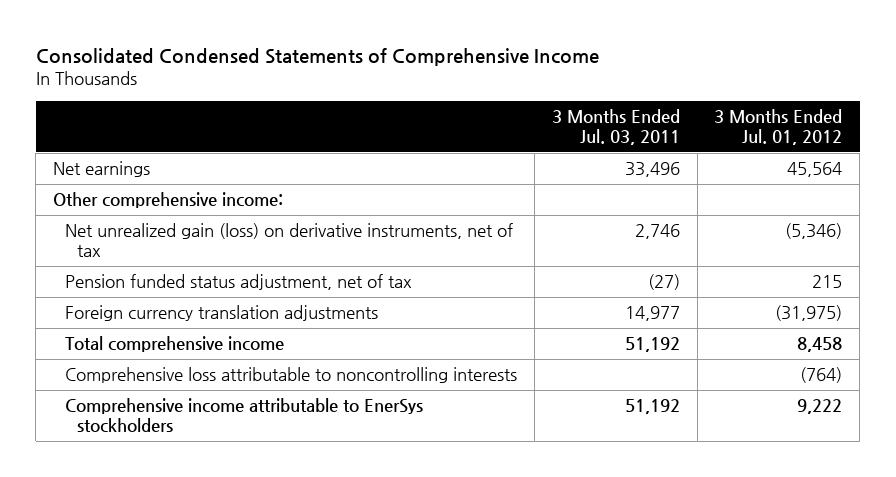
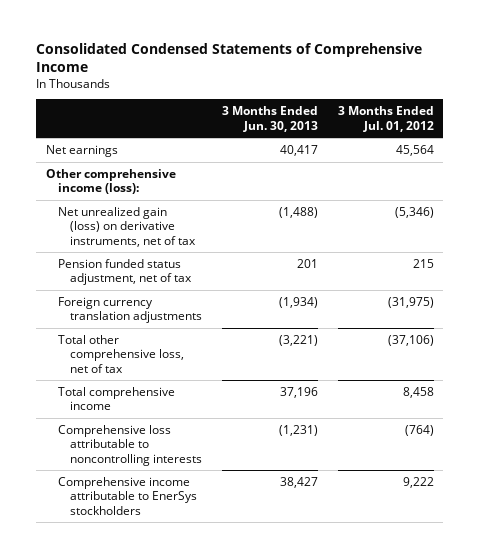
[551,108,680,145] 3 Months Ended Jul. 03, 2011 -> none
none -> [221,106,318,132] 3 Months Ended Jun. 30, 2013
[53,192,284,209] Other comprehensive income: -> [45,168,176,195] Other comprehensive income (loss):
none -> [58,334,185,373] Total other comprehensive loss, net of tax

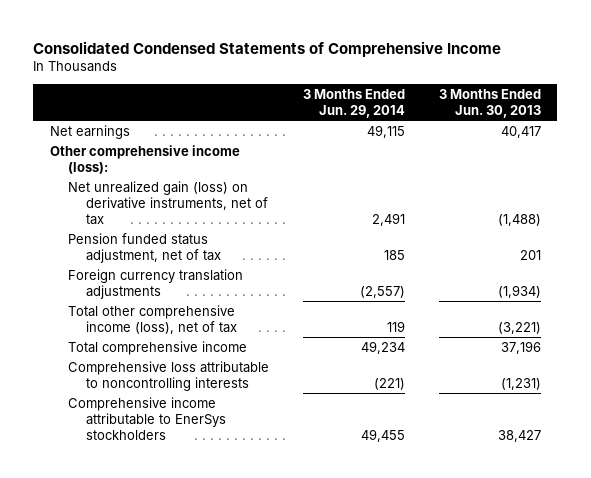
[337,106,434,132] 3 Months Ended Jul. 01, 2012 -> none
none -> [302,88,405,118] 3 Months Ended Jun. 29, 2014
[58,334,185,373] Total other comprehensive loss, net of tax -> [68,304,238,334] Total other comprehensive income (loss), net of tax

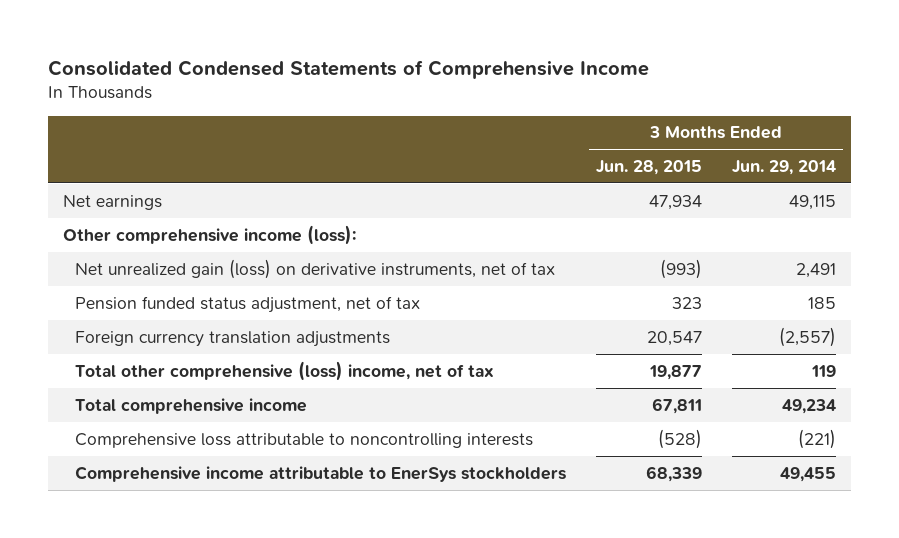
[438,88,541,118] 3 Months Ended Jun. 30, 2013 -> none
none -> [596,160,703,176] Jun. 28, 2015
[68,304,238,334] Total other comprehensive income (loss), net of tax -> [75,360,495,381] Total other comprehensive (loss) income, net of tax

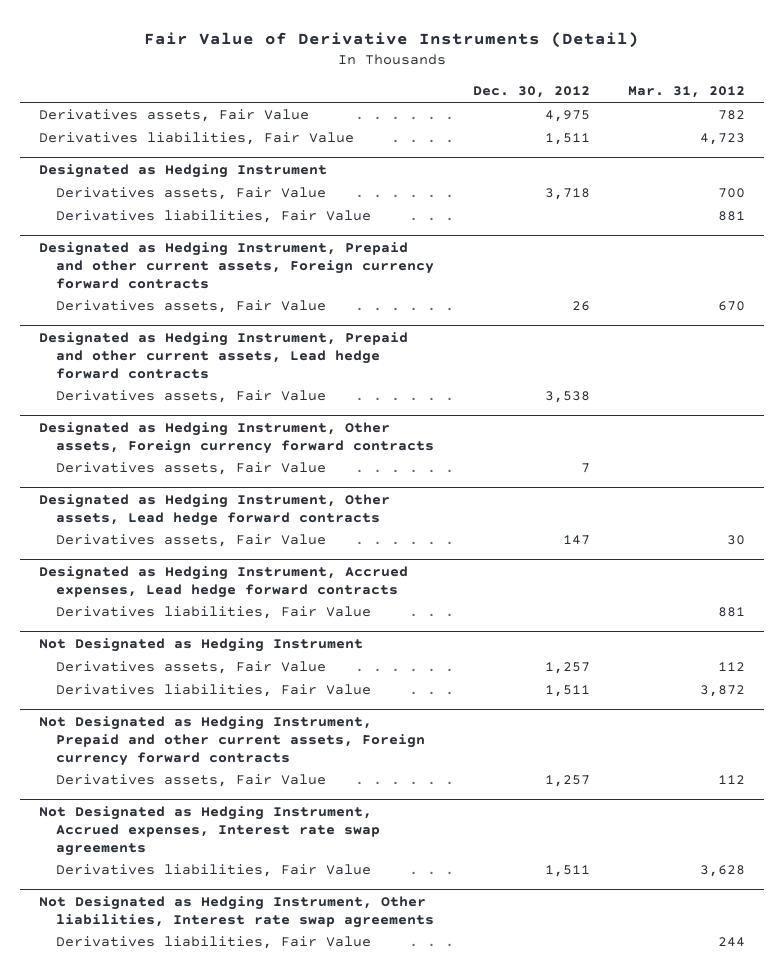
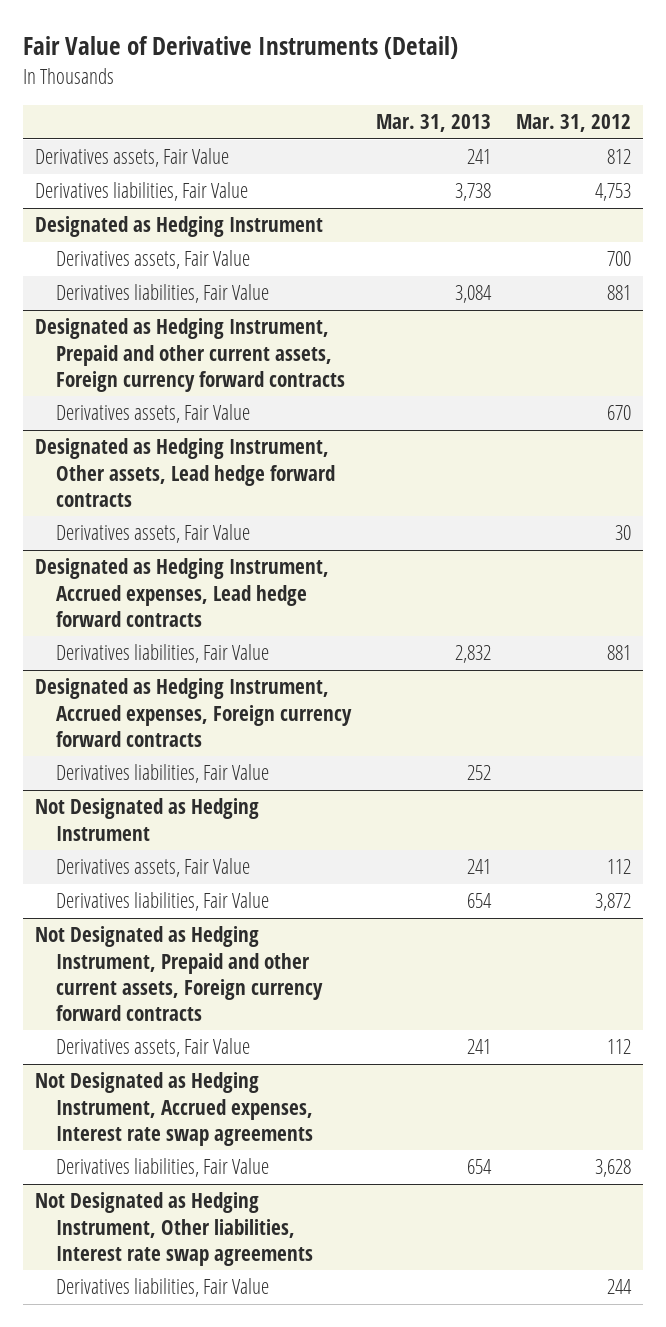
[472,86,590,99] Dec. 30, 2012 -> none
none -> [375,114,491,133] Mar. 31, 2013
[717,109,745,120] 782 -> [606,149,631,165] 812
[699,132,745,145] 4,723 -> [594,183,631,202] 4,753
[39,331,409,379] Designated as Hedging Instrument, Prepaid and other current assets, Lead hedge forward contracts -> none
[56,389,327,403] Derivatives assets, Fair Value -> none
[39,421,435,454] Designated as Hedging Instrument, Other assets, Foreign currency forward contracts -> none
[56,461,327,475] Derivatives assets, Fair Value -> none
none -> [35,678,352,747] Designated as Hedging Instrument, Accrued expenses, Foreign currency forward contracts
none -> [55,764,269,784] Derivatives liabilities, Fair Value

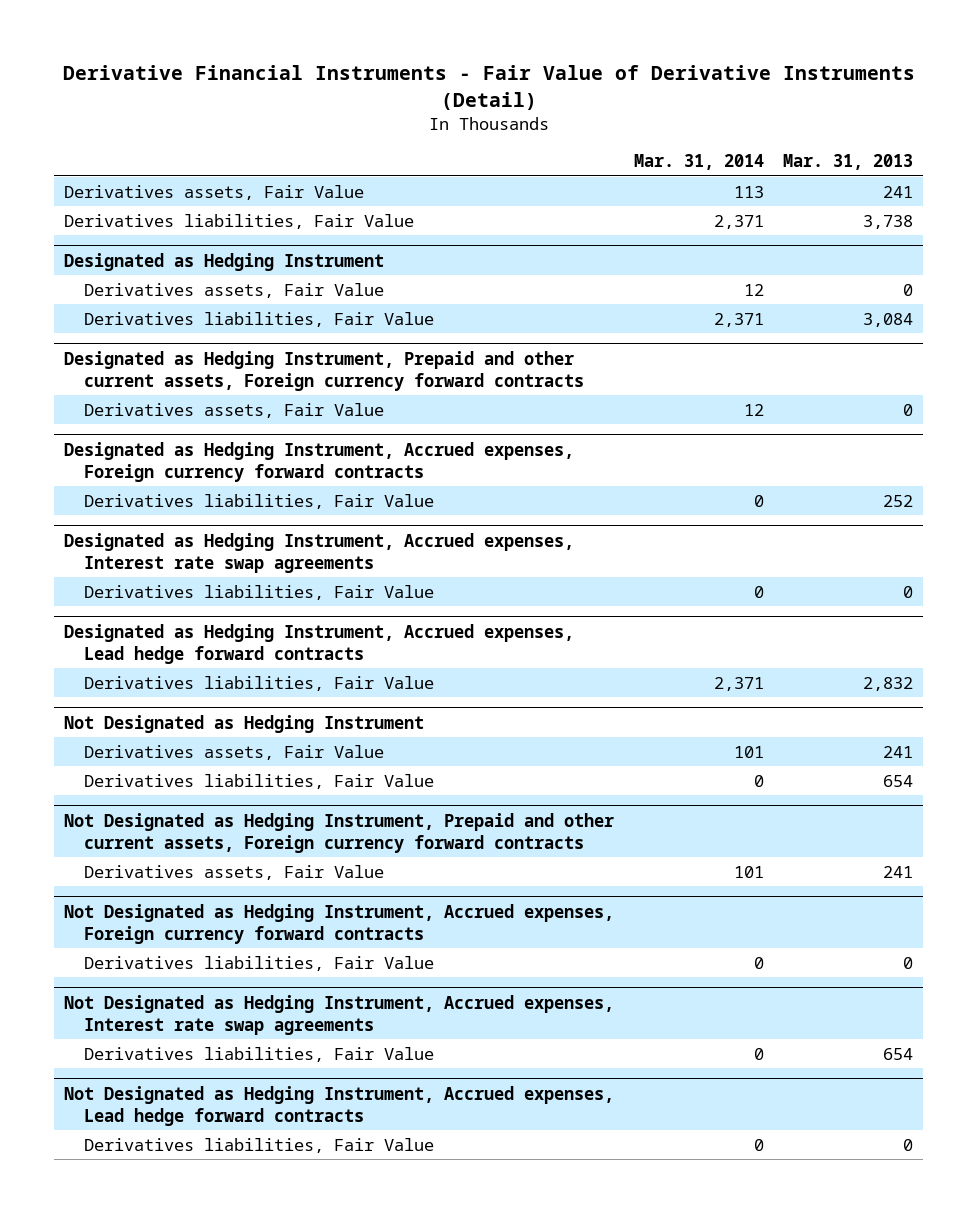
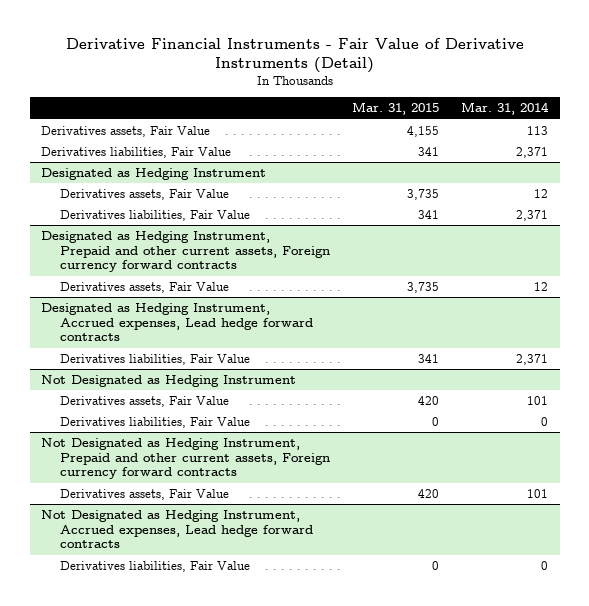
[783,154,914,171] Mar. 31, 2013 -> none
none -> [352,102,440,116] Mar. 31, 2015
[63,441,574,482] Designated as Hedging Instrument, Accrued expenses, Foreign currency forward contracts -> none
[84,493,435,509] Derivatives liabilities, Fair Value -> none
[63,532,574,573] Designated as Hedging Instrument, Accrued expenses, Interest rate swap agreements -> none
[84,584,435,600] Derivatives liabilities, Fair Value -> none
[63,903,614,944] Not Designated as Hedging Instrument, Accrued expenses, Foreign currency forward contracts -> none
[84,955,435,971] Derivatives liabilities, Fair Value -> none
[63,994,614,1035] Not Designated as Hedging Instrument, Accrued expenses, Interest rate swap agreements -> none
[84,1046,435,1062] Derivatives liabilities, Fair Value -> none

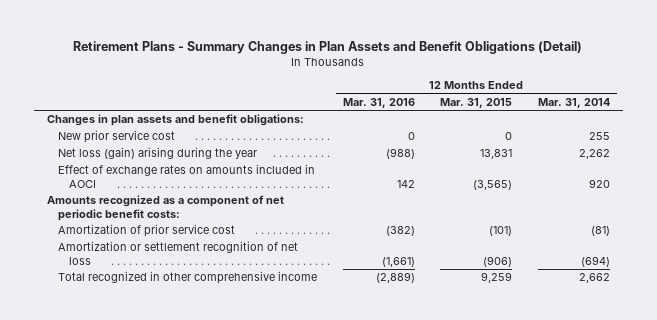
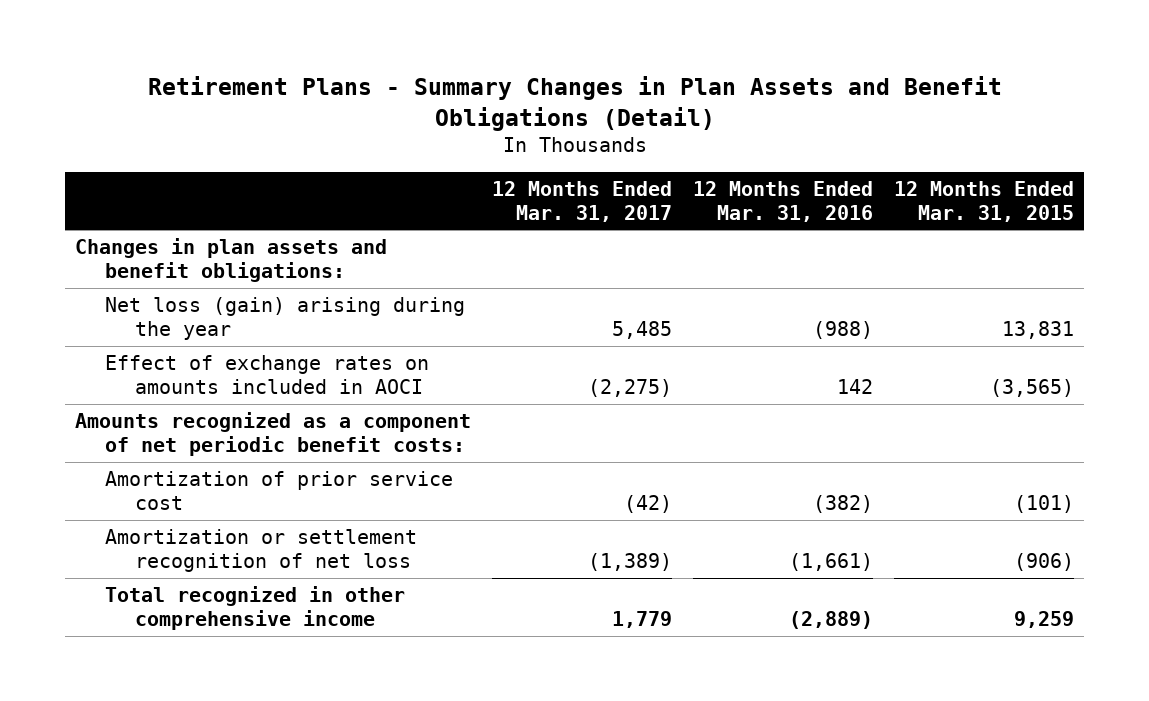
[538,97,611,108] Mar. 31, 2014 -> none
none -> [492,180,673,222] 12 Months Ended Mar. 31, 2017
[57,130,175,144] New prior service cost -> none

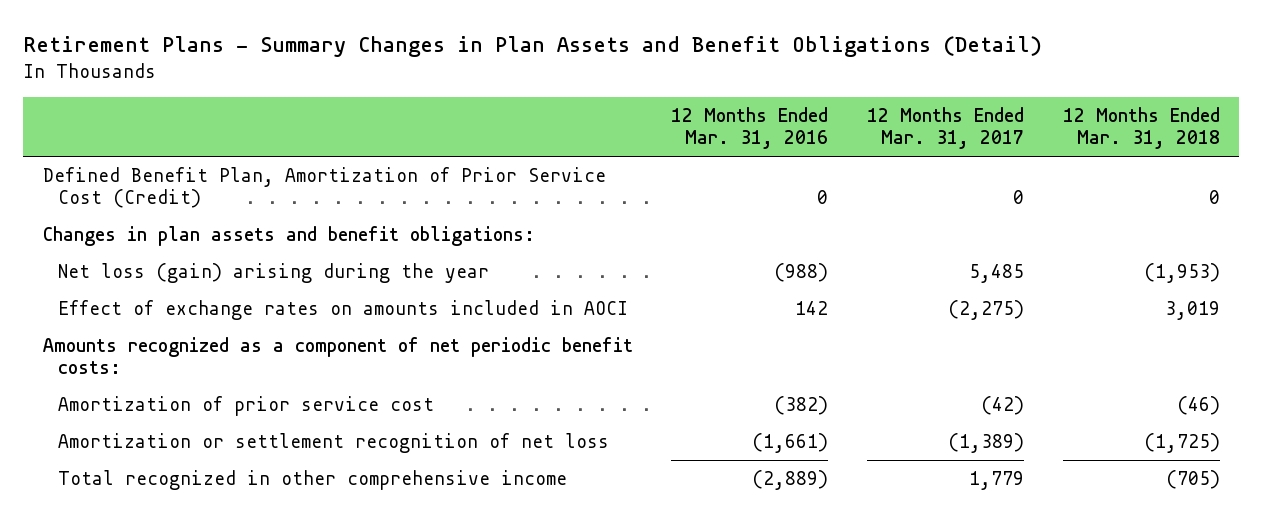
[893,180,1074,222] 12 Months Ended Mar. 31, 2015 -> none
none -> [1062,107,1220,150] 12 Months Ended Mar. 31, 2018
none -> [42,167,606,209] Defined Benefit Plan, Amortization of Prior Service Cost (Credit)

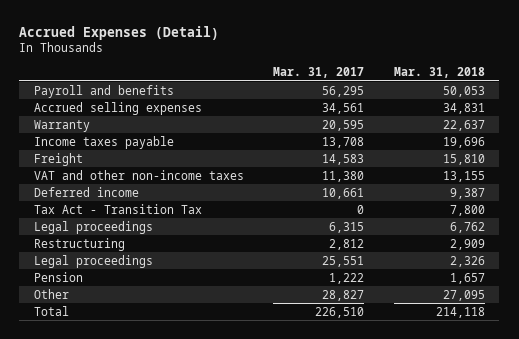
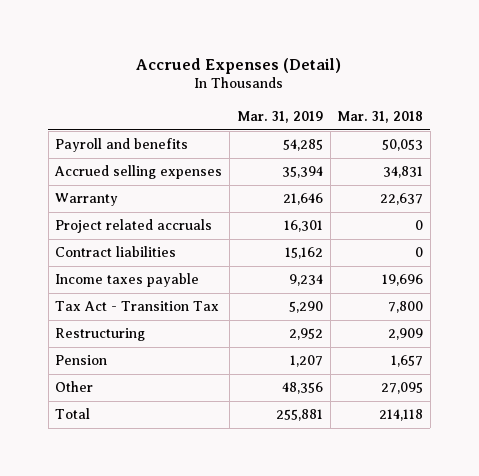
[273,67,365,79] Mar. 31, 2017 -> none
none -> [236,110,323,123] Mar. 31, 2019
none -> [55,219,213,234] Project related accruals
none -> [55,246,177,258] Contract liabilities
[34,152,84,166] Freight -> none
[34,169,245,180] VAT and other non-income taxes -> none
[34,186,140,197] Deferred income -> none
[34,220,154,234] Legal proceedings -> none
[34,254,154,268] Legal proceedings -> none

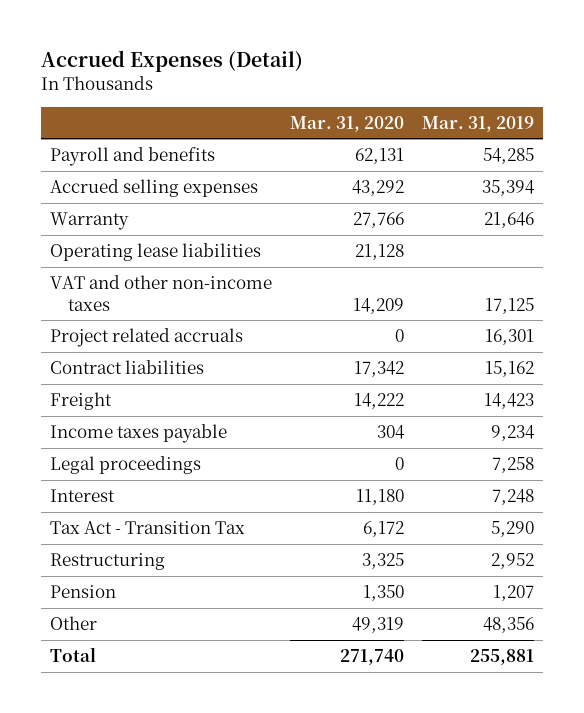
[337,110,424,123] Mar. 31, 2018 -> none
none -> [289,115,404,132] Mar. 31, 2020
none -> [50,242,262,261] Operating lease liabilities
none -> [50,274,273,311] VAT and other non-income taxes
none -> [50,391,113,410] Freight
none -> [50,455,202,474] Legal proceedings
none -> [50,488,116,502] Interest

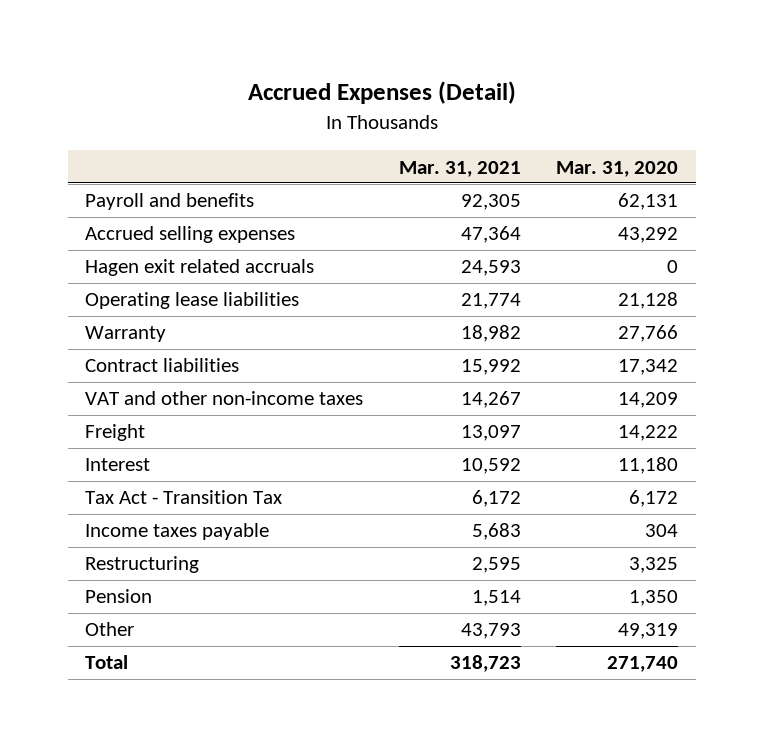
[421,115,534,132] Mar. 31, 2019 -> none
none -> [398,160,521,177] Mar. 31, 2021
none -> [85,259,315,277] Hagen exit related accruals
[50,327,244,347] Project related accruals -> none
[50,211,130,230] Warranty -> [85,326,167,343] Warranty
[50,274,273,311] VAT and other non-income taxes -> [85,391,364,406] VAT and other non-income taxes
[50,455,202,474] Legal proceedings -> none
[50,423,228,443] Income taxes payable -> [85,523,270,541] Income taxes payable

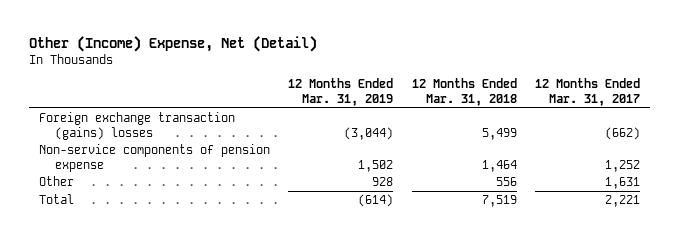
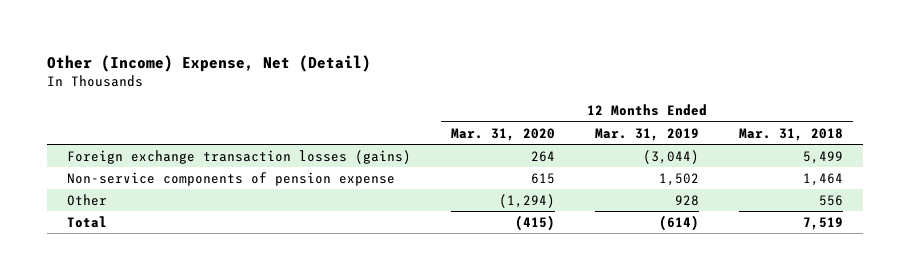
[535,78,641,107] 12 Months Ended Mar. 31, 2017 -> none
none -> [451,127,556,141] Mar. 31, 2020
[38,111,235,140] Foreign exchange transaction (gains) losses -> [66,149,411,164] Foreign exchange transaction losses (gains)

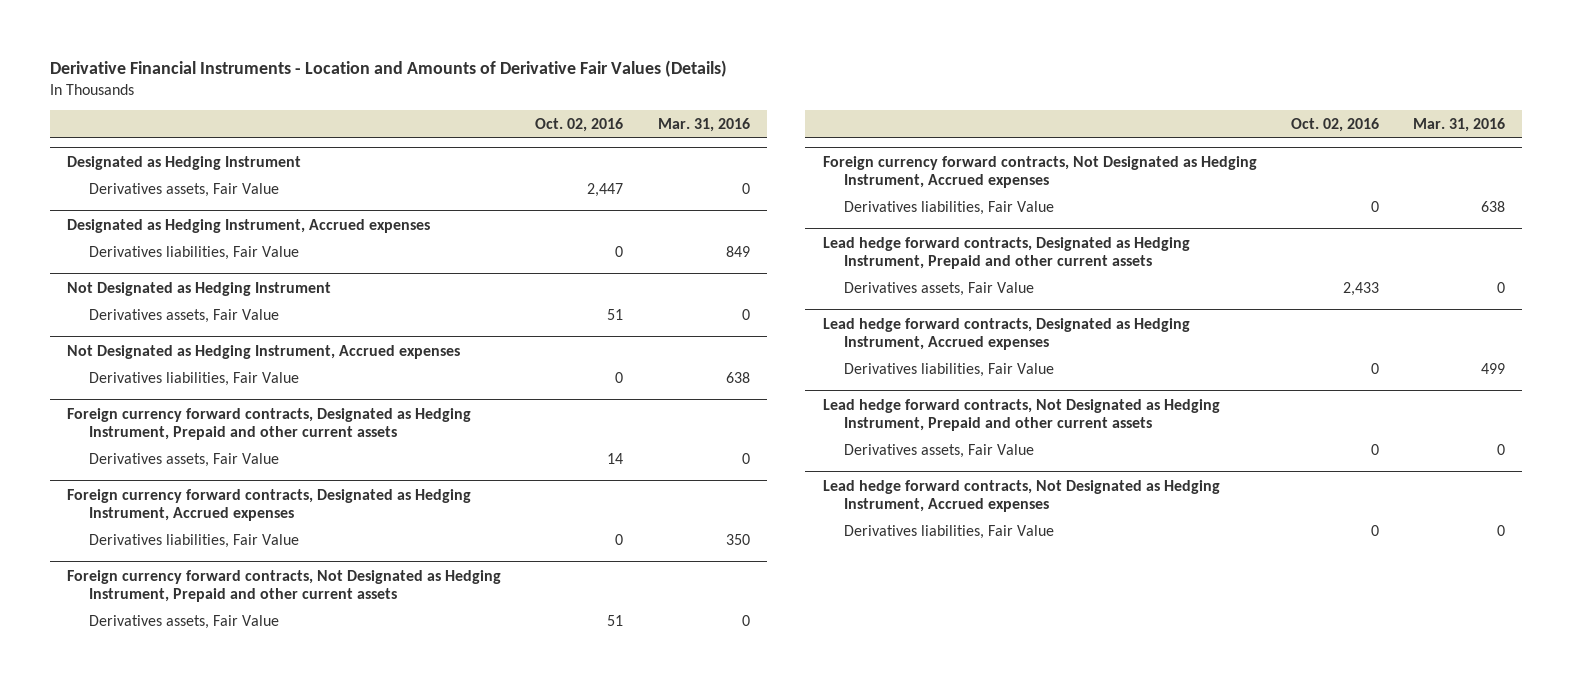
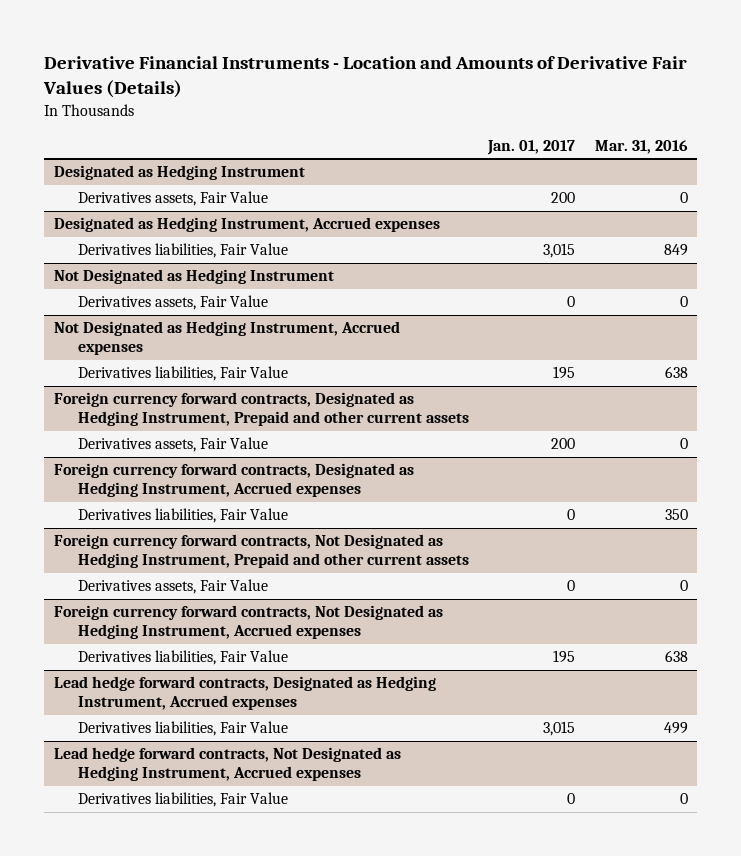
[535,118,624,133] Oct. 02, 2016 -> none
none -> [487,139,576,155] Jan. 01, 2017
[822,236,1190,269] Lead hedge forward contracts, Designated as Hedging Instrument, Prepaid and other current assets -> none
[844,281,1035,296] Derivatives assets, Fair Value -> none
[822,398,1220,431] Lead hedge forward contracts, Not Designated as Hedging Instrument, Prepaid and other current assets -> none
[844,443,1035,458] Derivatives assets, Fair Value -> none

